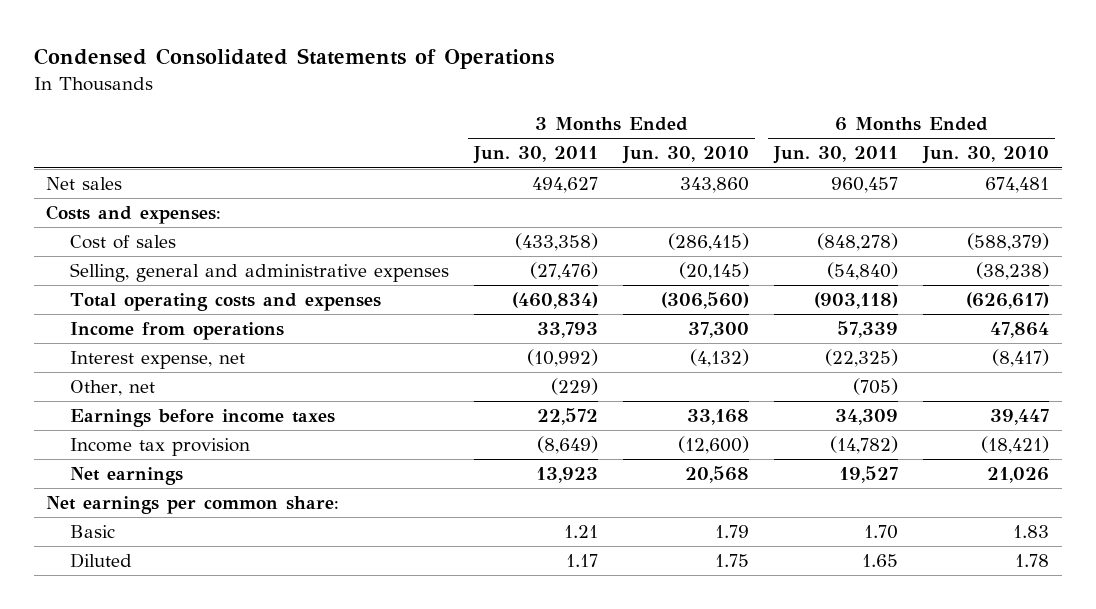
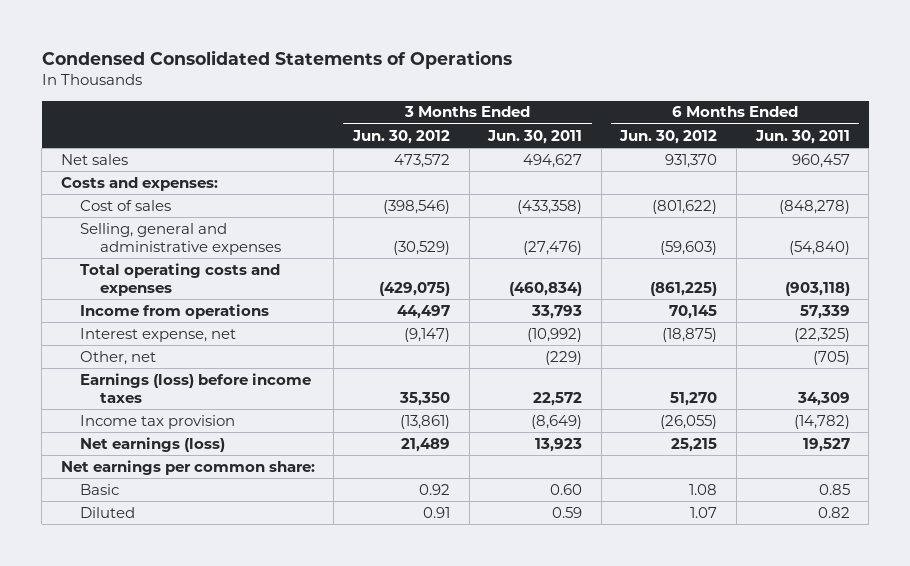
[622,146,750,165] Jun. 30, 2010 -> none
[922,146,1050,165] Jun. 30, 2010 -> none
none -> [351,129,450,144] Jun. 30, 2012
none -> [619,129,718,144] Jun. 30, 2012
[70,409,336,428] Earnings before income taxes -> [80,372,312,403] Earnings (loss) before income taxes
[70,467,184,486] Net earnings -> [80,436,226,452] Net earnings (loss)
[564,525,599,539] 1.21 -> [550,483,583,495] 0.60
[864,525,899,540] 1.70 -> [818,483,850,495] 0.85
[566,554,599,568] 1.17 -> [552,506,583,518] 0.59
[862,554,899,568] 1.65 -> [817,506,850,518] 0.82

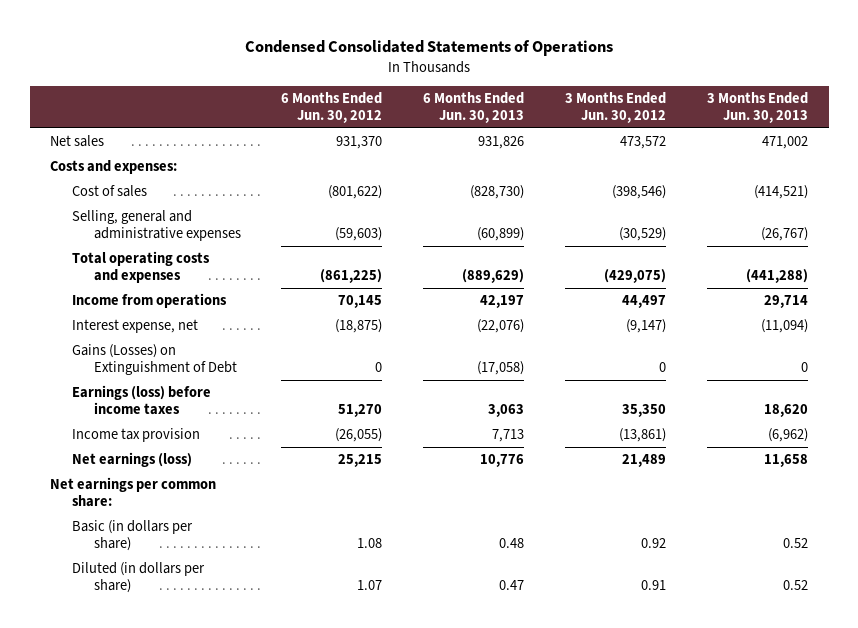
[487,129,583,144] Jun. 30, 2011 -> none
[754,129,850,144] Jun. 30, 2011 -> none
none -> [423,92,525,124] 6 Months Ended Jun. 30, 2013
none -> [707,92,809,124] 3 Months Ended Jun. 30, 2013
[80,350,157,365] Other, net -> none
none -> [71,344,237,376] Gains (Losses) on Extinguishment of Debt
[80,483,120,495] Basic -> [71,520,193,552] Basic (in dollars per share)
[80,506,136,518] Diluted -> [71,562,205,594] Diluted (in dollars per share)

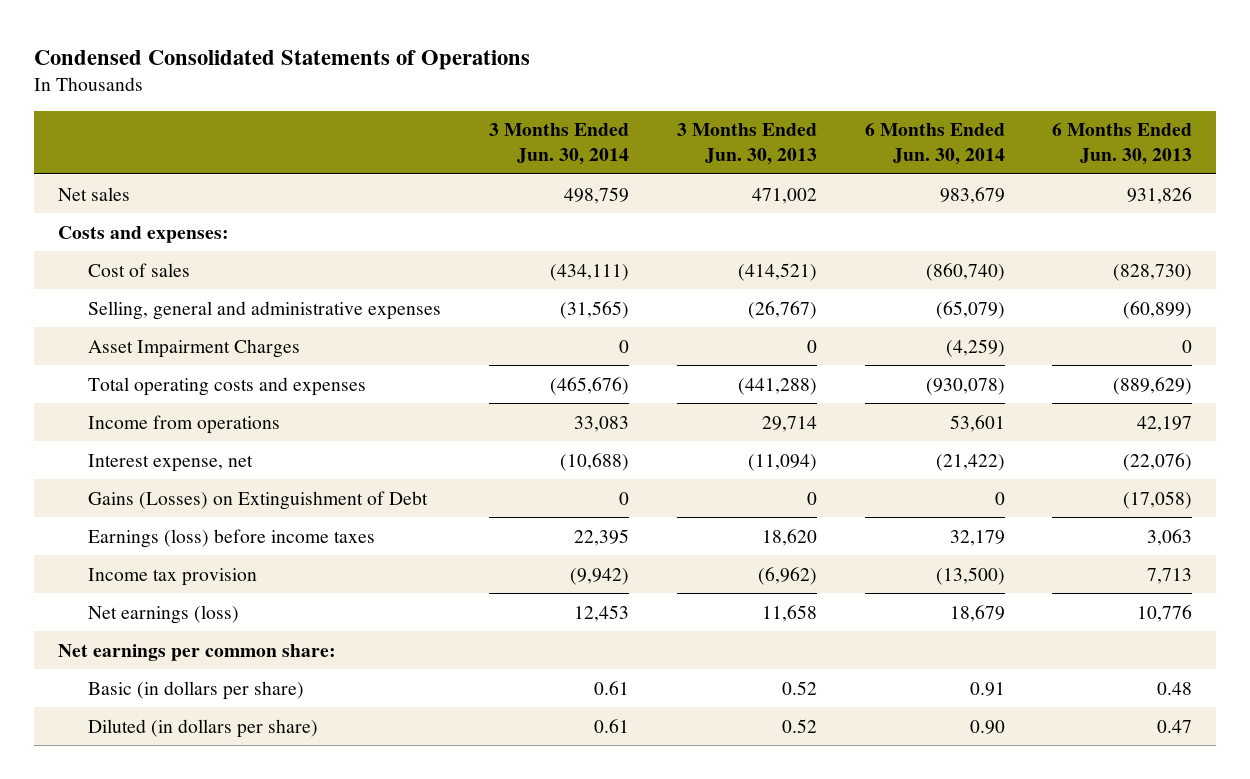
[281,92,383,124] 6 Months Ended Jun. 30, 2012 -> none
[565,92,667,124] 3 Months Ended Jun. 30, 2012 -> none
none -> [488,123,629,166] 3 Months Ended Jun. 30, 2014
none -> [864,123,1005,166] 6 Months Ended Jun. 30, 2014
none -> [88,338,301,358] Asset Impairment Charges

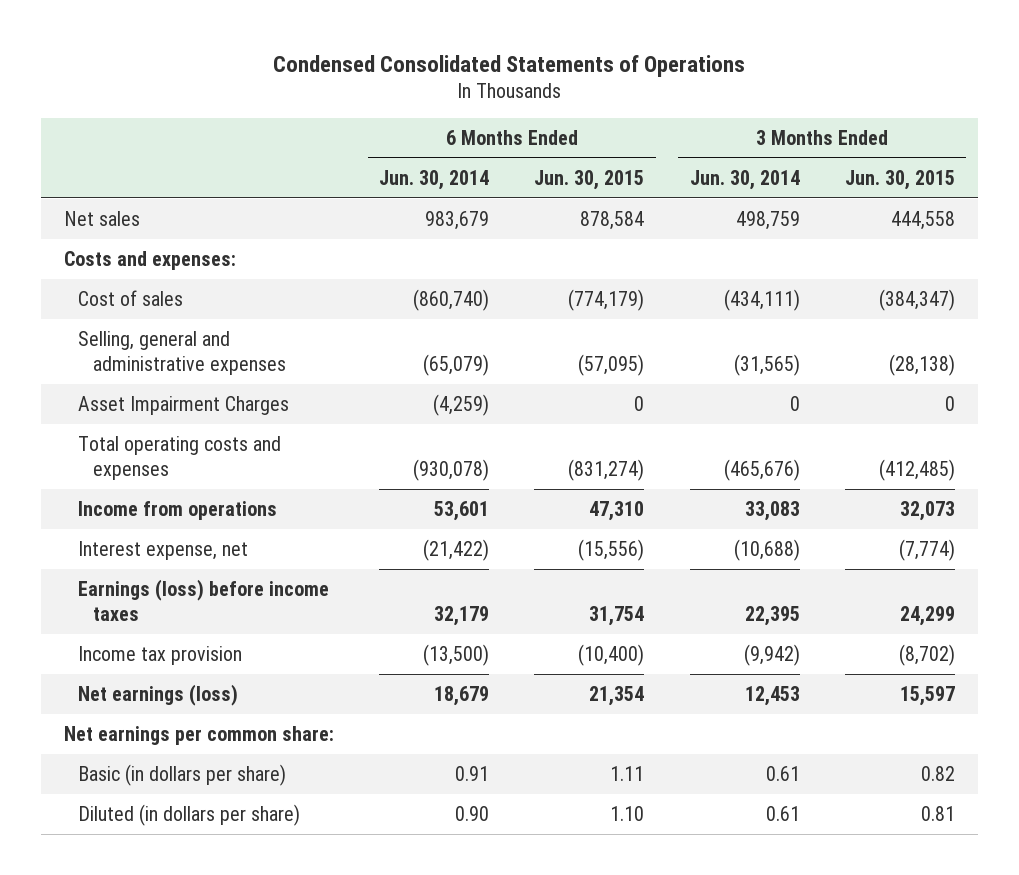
[676,123,817,166] 3 Months Ended Jun. 30, 2013 -> none
[1052,123,1193,166] 6 Months Ended Jun. 30, 2013 -> none
none -> [534,169,645,190] Jun. 30, 2015
none -> [845,169,956,190] Jun. 30, 2015
[88,490,429,510] Gains (Losses) on Extinguishment of Debt -> none

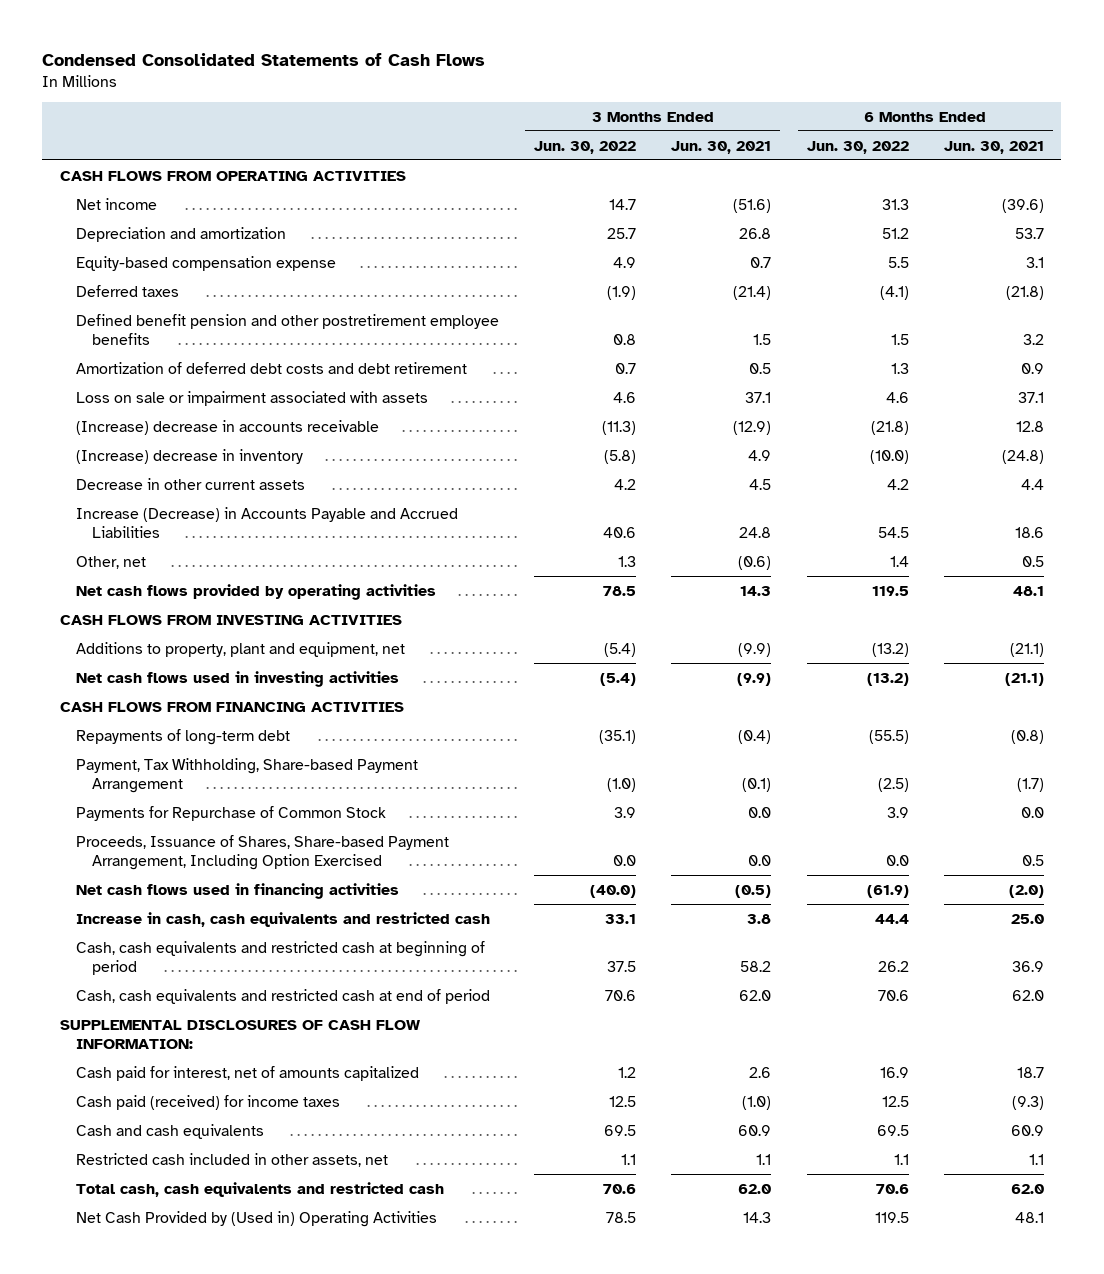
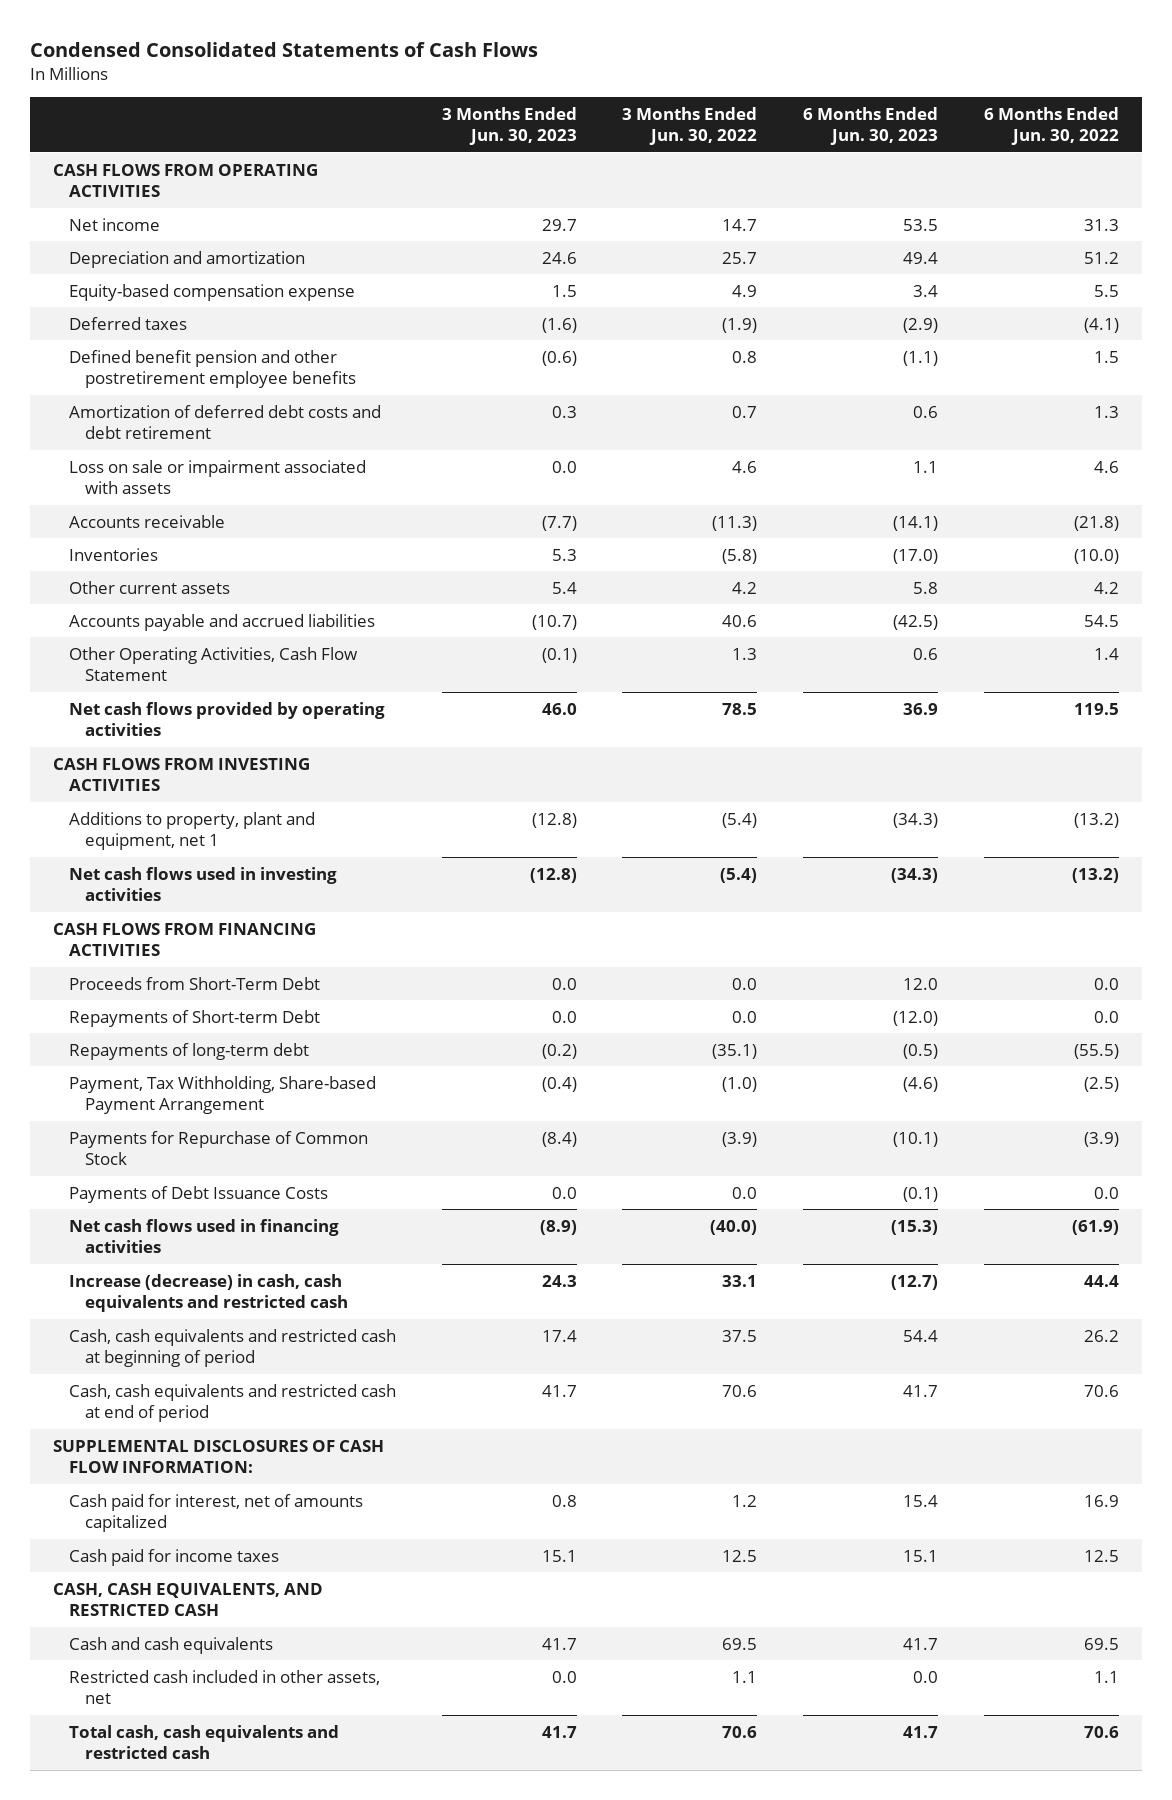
[671,140,772,154] Jun. 30, 2021 -> none
[943,140,1044,154] Jun. 30, 2021 -> none
none -> [441,106,577,146] 3 Months Ended Jun. 30, 2023
none -> [802,106,938,146] 6 Months Ended Jun. 30, 2023
[75,419,379,435] (Increase) decrease in accounts receivable -> [68,514,225,528] Accounts receivable
[75,448,303,464] (Increase) decrease in inventory -> [68,547,158,561] Inventories
[75,477,305,490] Decrease in other current assets -> [68,580,230,594] Other current assets
[75,506,458,538] Increase (Decrease) in Accounts Payable and Accrued Liabilities -> [68,613,375,631] Accounts payable and accrued liabilities
[75,555,146,569] Other, net -> [68,646,358,682] Other Operating Activities, Cash Flow Statement
[75,641,405,657] Additions to property, plant and equipment, net -> [68,811,315,851] Additions to property, plant and equipment, net 1
none -> [68,976,320,990] Proceeds from Short-Term Debt
none -> [68,1009,320,1027] Repayments of Short-term Debt
[75,834,449,870] Proceeds, Issuance of Shares, Share-based Payment Arrangement, Including Option Exercised -> none
[614,806,637,818] 3.9 -> [722,1131,758,1147] (3.9)
[886,806,909,818] 3.9 -> [1083,1131,1119,1147] (3.9)
none -> [68,1185,328,1203] Payments of Debt Issuance Costs
[75,911,490,927] Increase in cash, cash equivalents and restricted cash -> [68,1273,348,1313] Increase (decrease) in cash, cash equivalents and restricted cash
[75,1094,340,1110] Cash paid (received) for income taxes -> [68,1548,279,1566] Cash paid for income taxes
none -> [52,1582,323,1617] CASH, CASH EQUIVALENTS, AND RESTRICTED CASH
[75,1210,437,1227] Net Cash Provided by (Used in) Operating Activities -> none

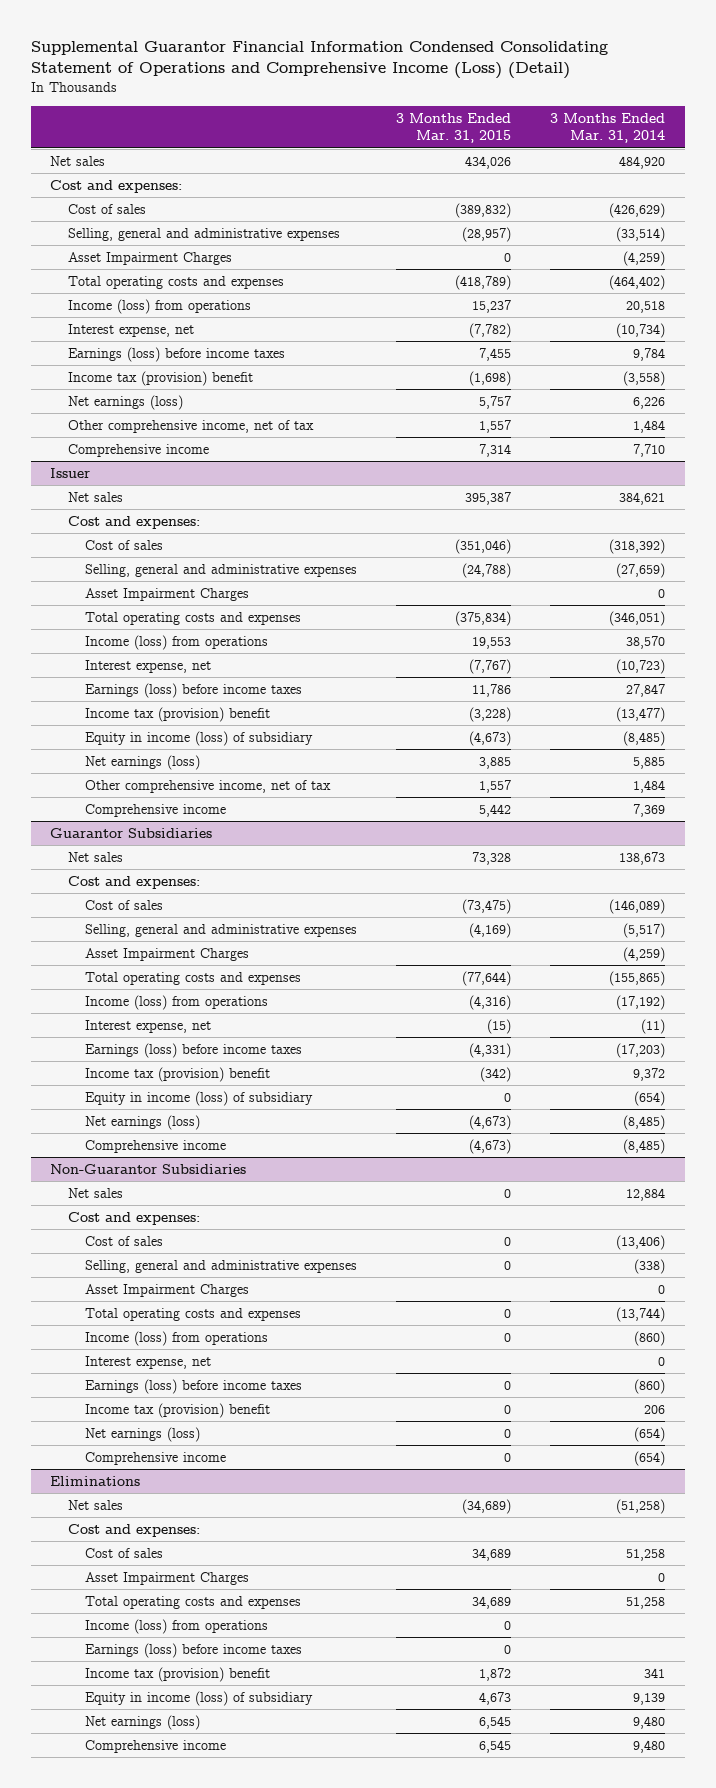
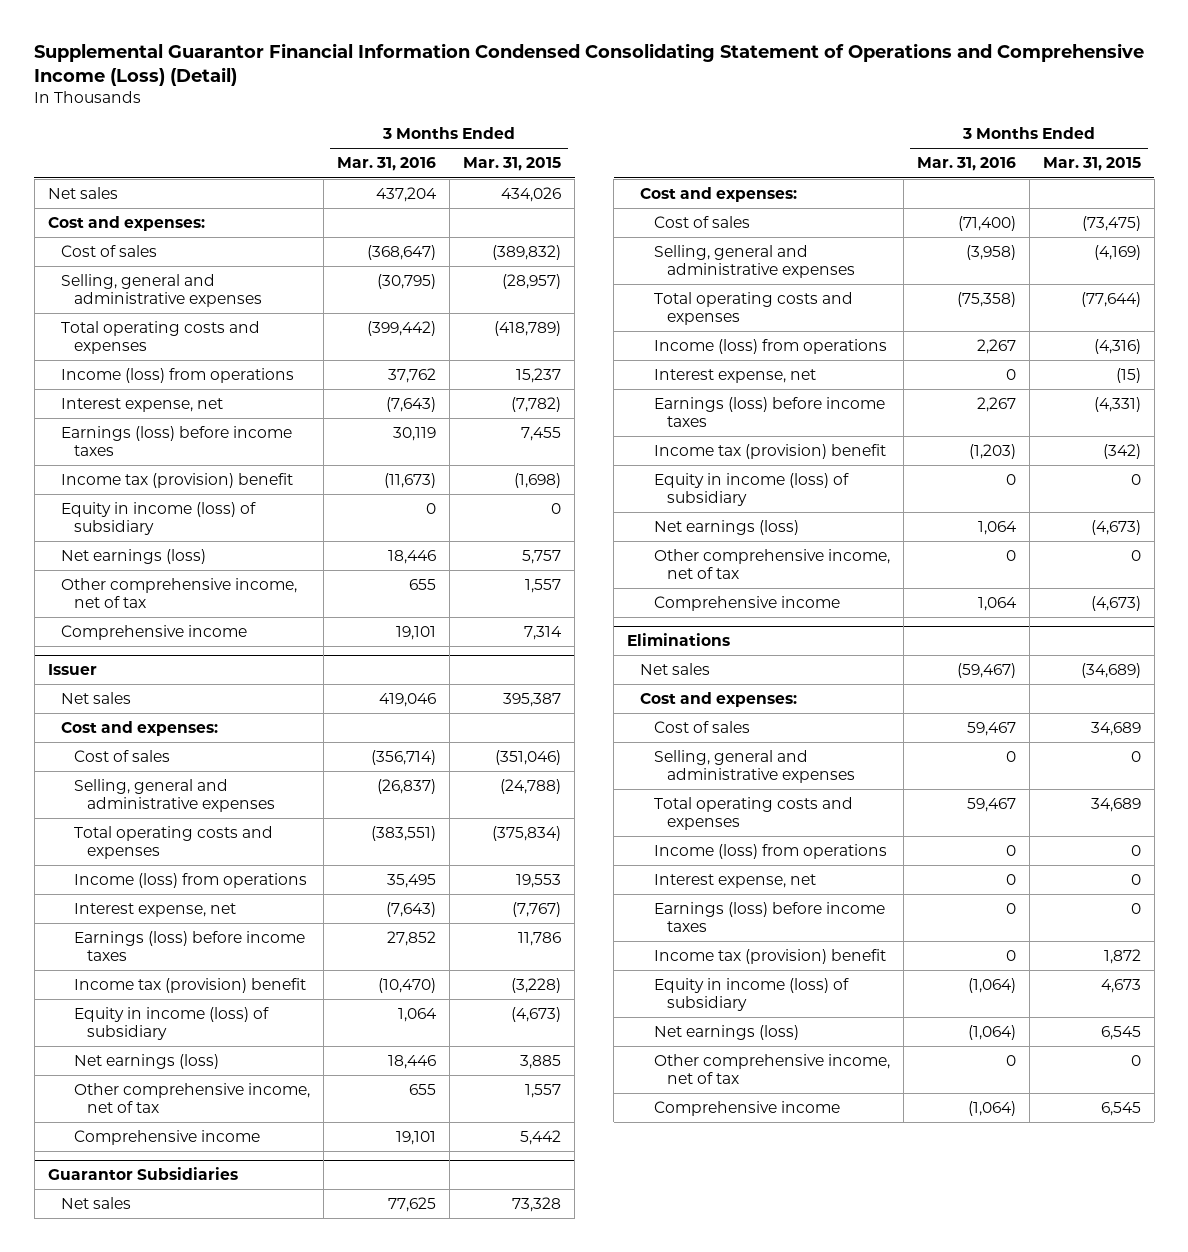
[550,112,666,144] 3 Months Ended Mar. 31, 2014 -> none
none -> [337,157,437,172] Mar. 31, 2016
[67,251,232,265] Asset Impairment Charges -> none
none -> [60,502,256,536] Equity in income (loss) of subsidiary
[84,587,249,601] Asset Impairment Charges -> none
[84,947,249,961] Asset Impairment Charges -> none
none -> [653,549,890,580] Other comprehensive income, net of tax
[50,1163,247,1174] Non-Guarantor Subsidiaries -> none
[67,1187,123,1198] Net sales -> none
[67,1211,200,1225] Cost and expenses: -> none
[84,1235,163,1246] Cost of sales -> none
[84,1259,357,1273] Selling, general and administrative expenses -> none
[84,1283,249,1297] Asset Impairment Charges -> none
[84,1307,301,1321] Total operating costs and expenses -> none
[84,1330,268,1346] Income (loss) from operations -> none
[84,1355,211,1369] Interest expense, net -> none
[84,1378,302,1394] Earnings (loss) before income taxes -> none
[84,1402,270,1418] Income tax (provision) benefit -> none
[84,1426,200,1442] Net earnings (loss) -> none
[84,1451,226,1465] Comprehensive income -> none
[84,1571,249,1585] Asset Impairment Charges -> none
none -> [653,750,855,784] Selling, general and administrative expenses
none -> [653,874,816,889] Interest expense, net
none -> [653,1054,890,1085] Other comprehensive income, net of tax

